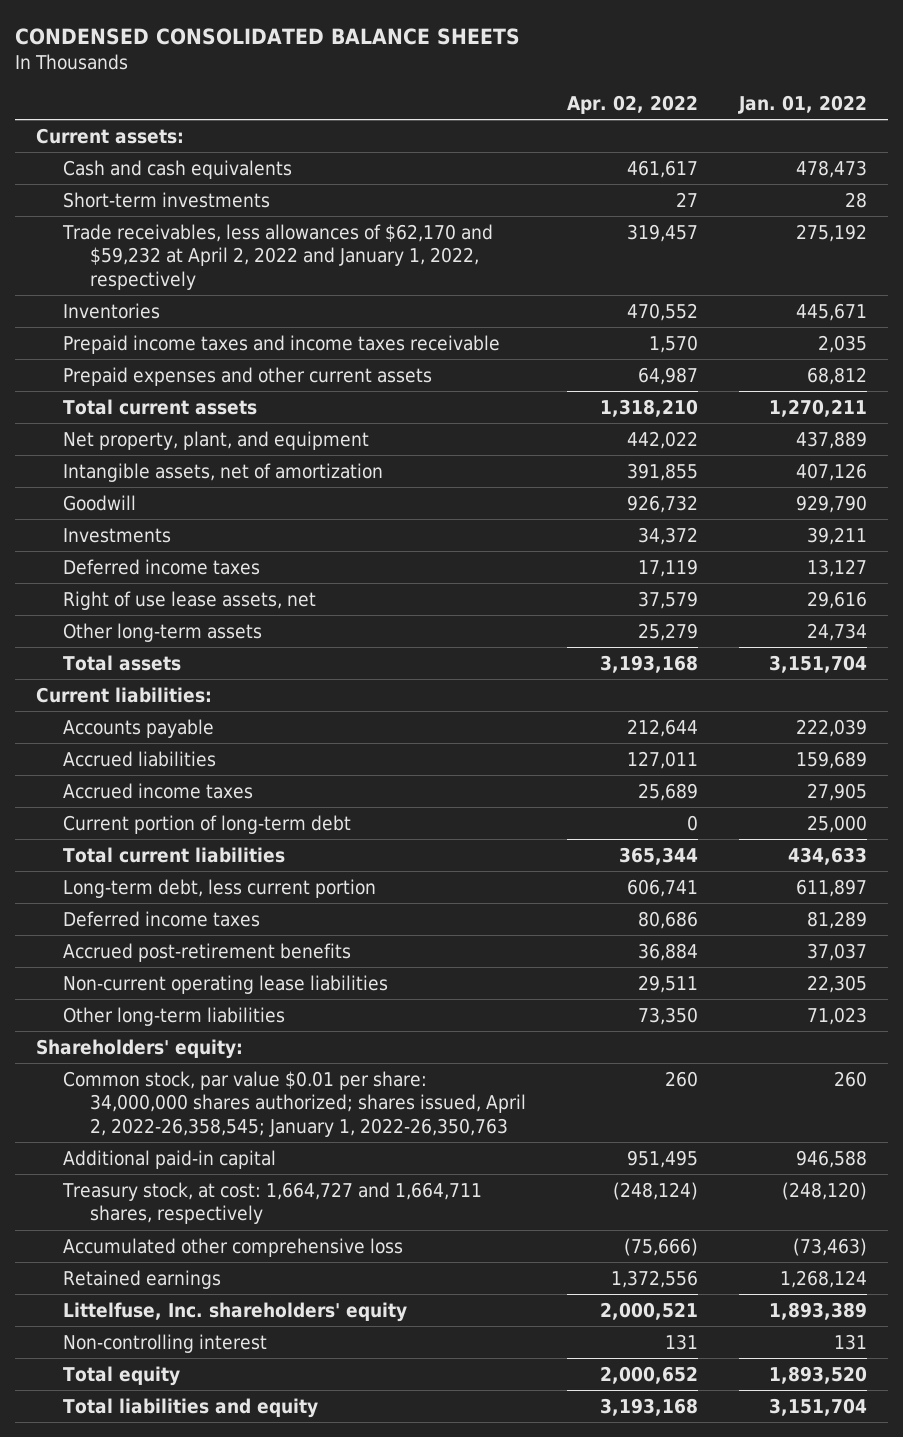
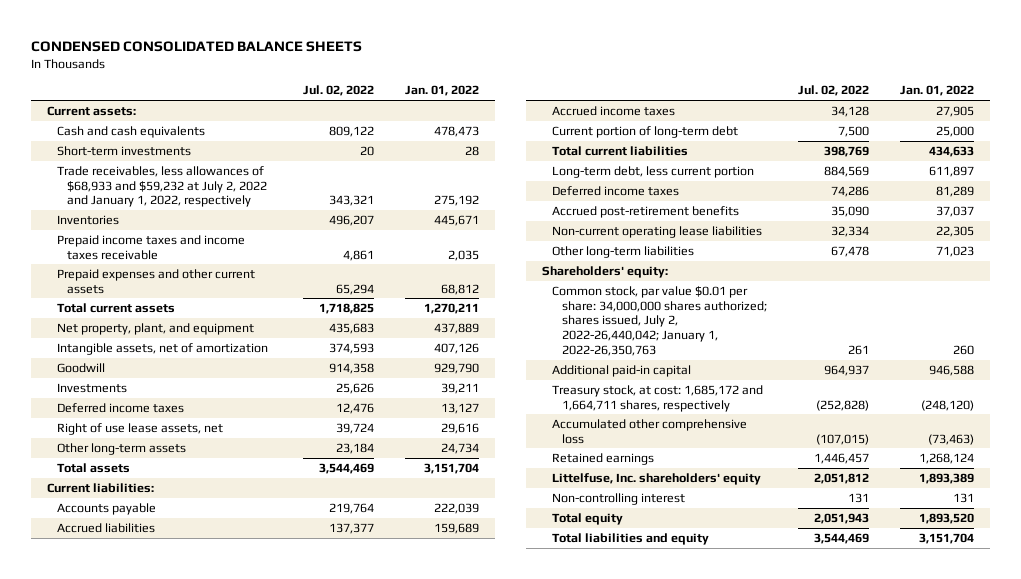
[567,94,699,114] Apr. 02, 2022 -> none
none -> [303,85,375,97] Jul. 02, 2022
[61,223,493,290] Trade receivables, less allowances of $62,170 and $59,232 at April 2, 2022 and January 1, 2022, respectively -> [57,165,267,208] Trade receivables, less allowances of $68,933 and $59,232 at July 2, 2022 and January 1, 2022, respectively
[62,1070,526,1137] Common stock, par value $0.01 per share: 34,000,000 shares authorized; shares issued, April 2, 2022-26,358,545; January 1, 2022-26,350,763 -> [551,285,767,356] Common stock, par value $0.01 per share: 34,000,000 shares authorized; shares issued, July 2, 2022-26,440,042; January 1, 2022-26,350,763
[61,1181,482,1225] Treasury stock, at cost: 1,664,727 and 1,664,711 shares, respectively -> [551,384,763,412] Treasury stock, at cost: 1,685,172 and 1,664,711 shares, respectively

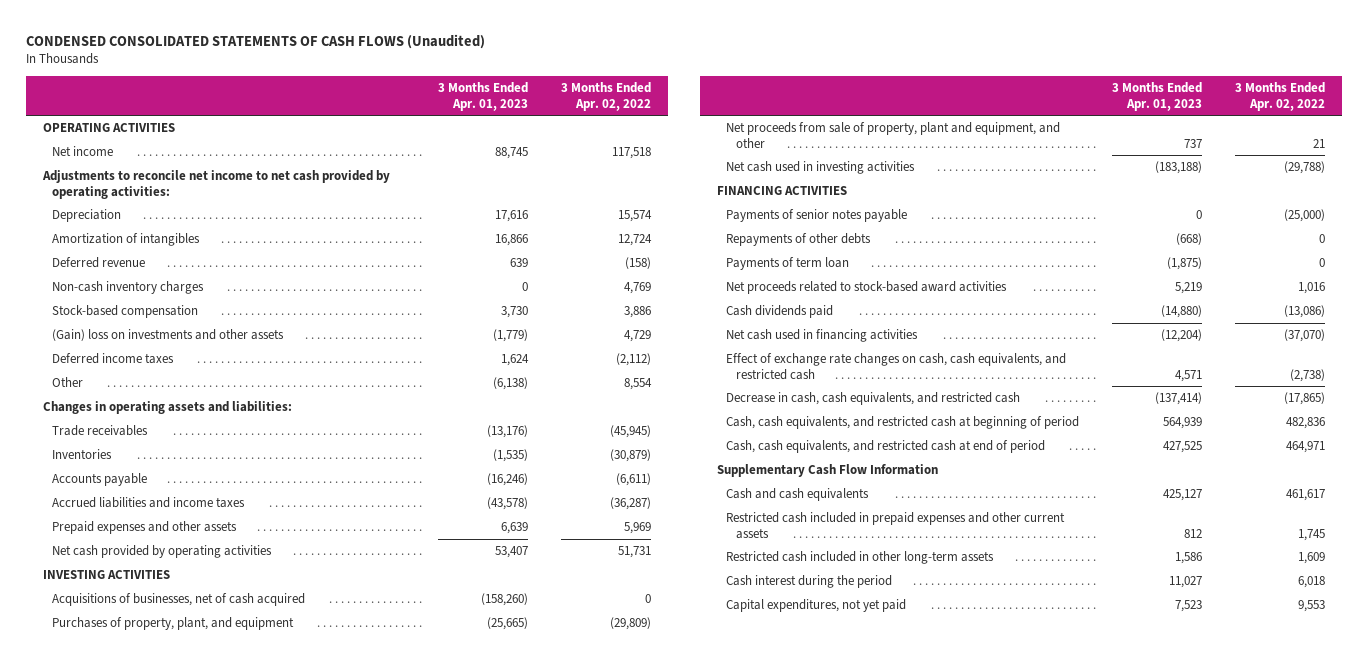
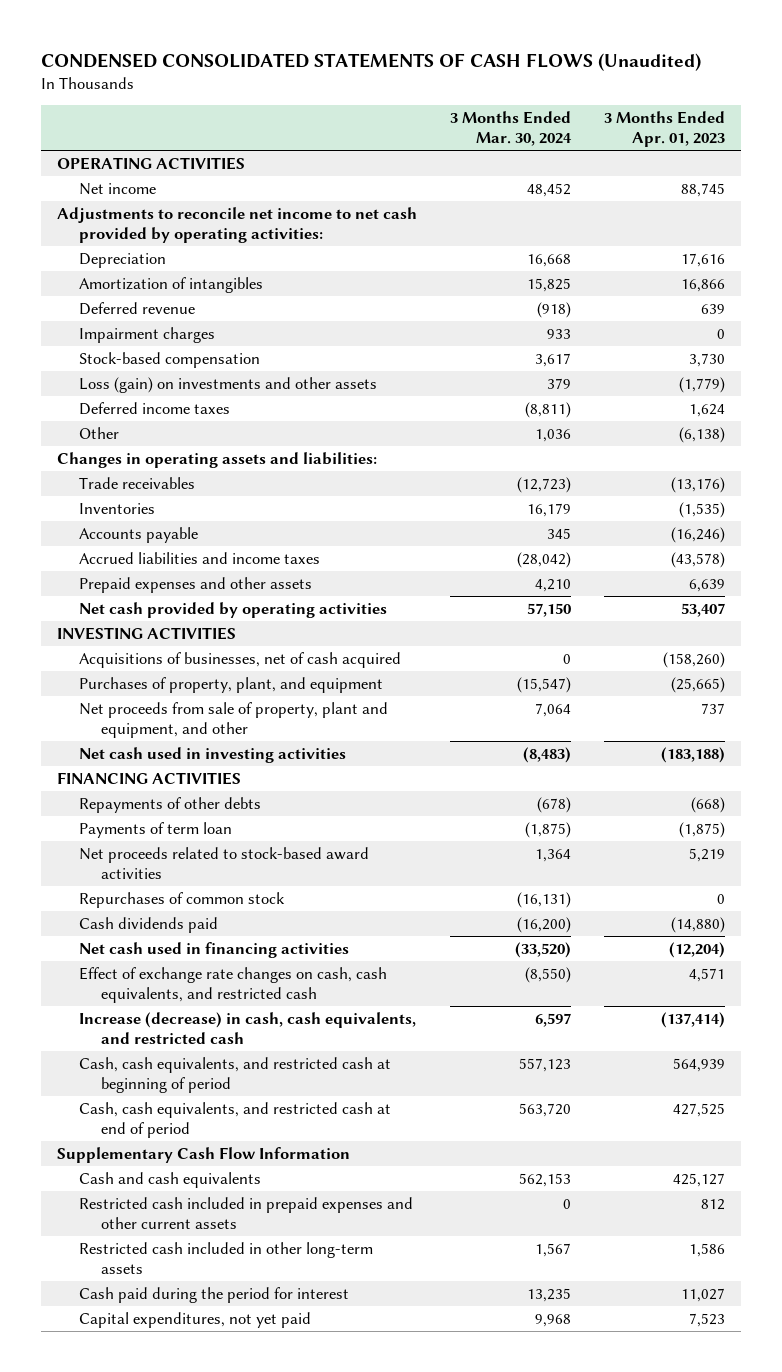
[561,82,652,111] 3 Months Ended Apr. 02, 2022 -> none
none -> [450,110,573,147] 3 Months Ended Mar. 30, 2024
[52,281,205,295] Non-cash inventory charges -> none
none -> [79,326,216,343] Impairment charges
[52,329,285,342] (Gain) loss on investments and other assets -> [79,376,378,393] Loss (gain) on investments and other assets
[726,209,908,223] Payments of senior notes payable -> none
none -> [79,891,286,908] Repurchases of common stock
[726,392,1021,406] Decrease in cash, cash equivalents, and restricted cash -> [79,1011,417,1044] Increase (decrease) in cash, cash equivalents, and restricted cash
[726,575,893,589] Cash interest during the period -> [79,1286,350,1303] Cash paid during the period for interest

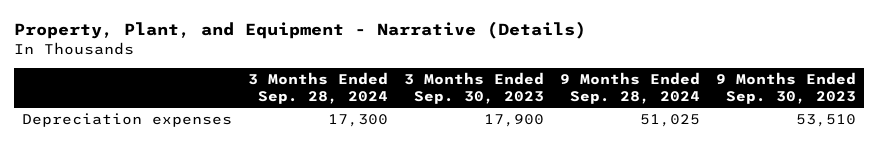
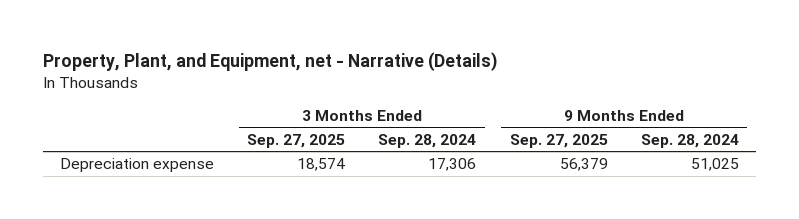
[13,21,586,40] Property, Plant, and Equipment - Narrative (Details) -> [43,52,499,72] Property, Plant, and Equipment, net - Narrative (Details)
[403,72,544,104] 3 Months Ended Sep. 30, 2023 -> none
[716,72,857,104] 9 Months Ended Sep. 30, 2023 -> none
none -> [247,133,346,148] Sep. 27, 2025
none -> [509,133,608,148] Sep. 27, 2025
[21,113,232,128] Depreciation expenses -> [59,158,214,173] Depreciation expense
[327,114,388,128] 17,300 -> [428,158,477,172] 17,306

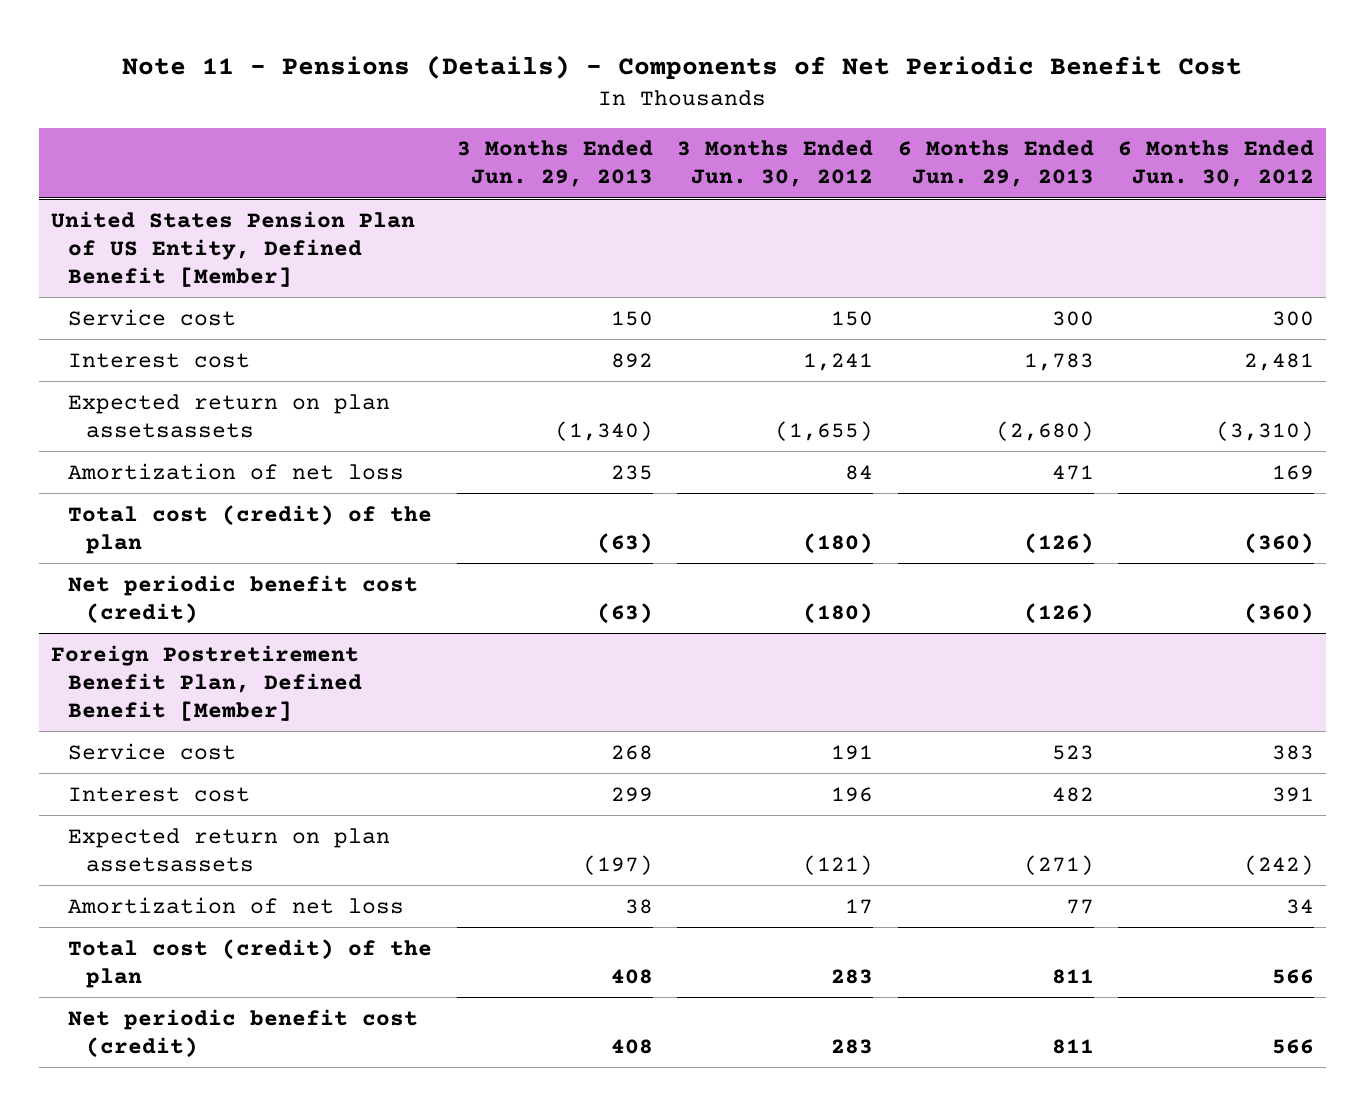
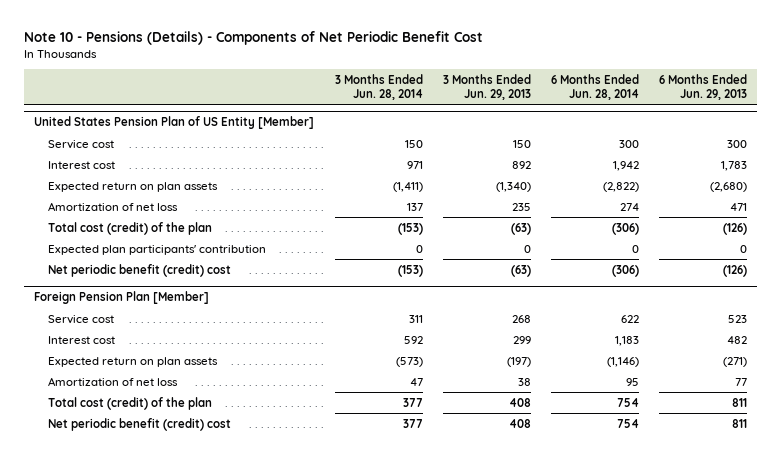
[122,54,1243,80] Note 11 - Pensions (Details) - Components of Net Periodic Benefit Cost -> [24,31,484,46] Note 10 - Pensions (Details) - Components of Net Periodic Benefit Cost
[677,140,874,188] 3 Months Ended Jun. 30, 2012 -> none
[1117,140,1314,188] 6 Months Ended Jun. 30, 2012 -> none
none -> [334,73,423,100] 3 Months Ended Jun. 28, 2014
none -> [551,73,640,100] 6 Months Ended Jun. 28, 2014
[50,210,415,287] United States Pension Plan of US Entity, Defined Benefit [Member] -> [34,116,315,130] United States Pension Plan of US Entity [Member]
[68,393,391,438] Expected return on plan assetsassets -> [48,181,219,192] Expected return on plan assets
[50,644,363,721] Foreign Postretirement Benefit Plan, Defined Benefit [Member] -> none
none -> [48,244,267,255] Expected plan participants' contribution
[68,574,419,624] Net periodic benefit cost (credit) -> [48,263,232,277] Net periodic benefit (credit) cost
none -> [34,291,210,305] Foreign Pension Plan [Member]
[68,827,391,872] Expected return on plan assetsassets -> [48,356,219,367] Expected return on plan assets
[68,1008,419,1058] Net periodic benefit cost (credit) -> [48,417,232,431] Net periodic benefit (credit) cost

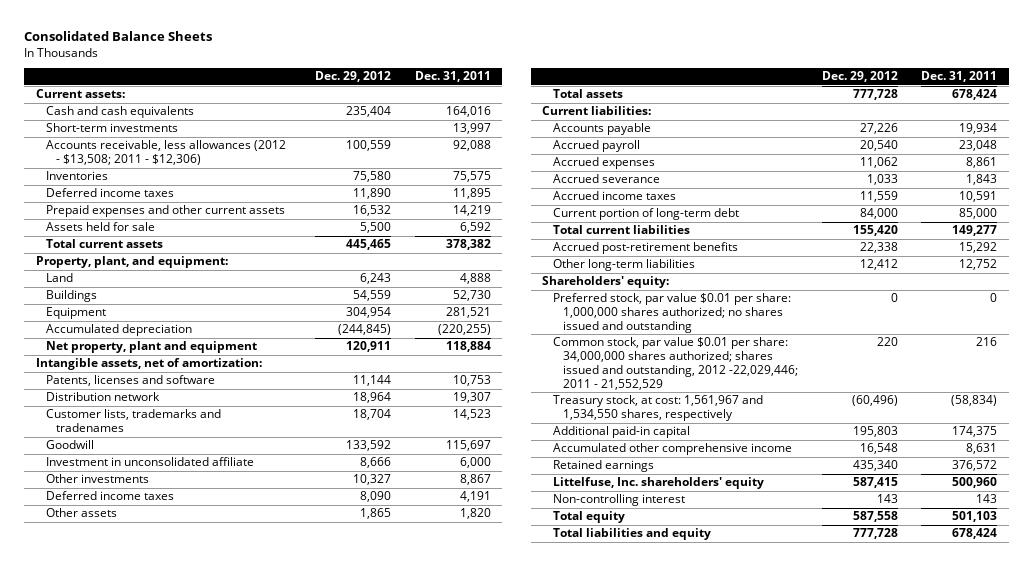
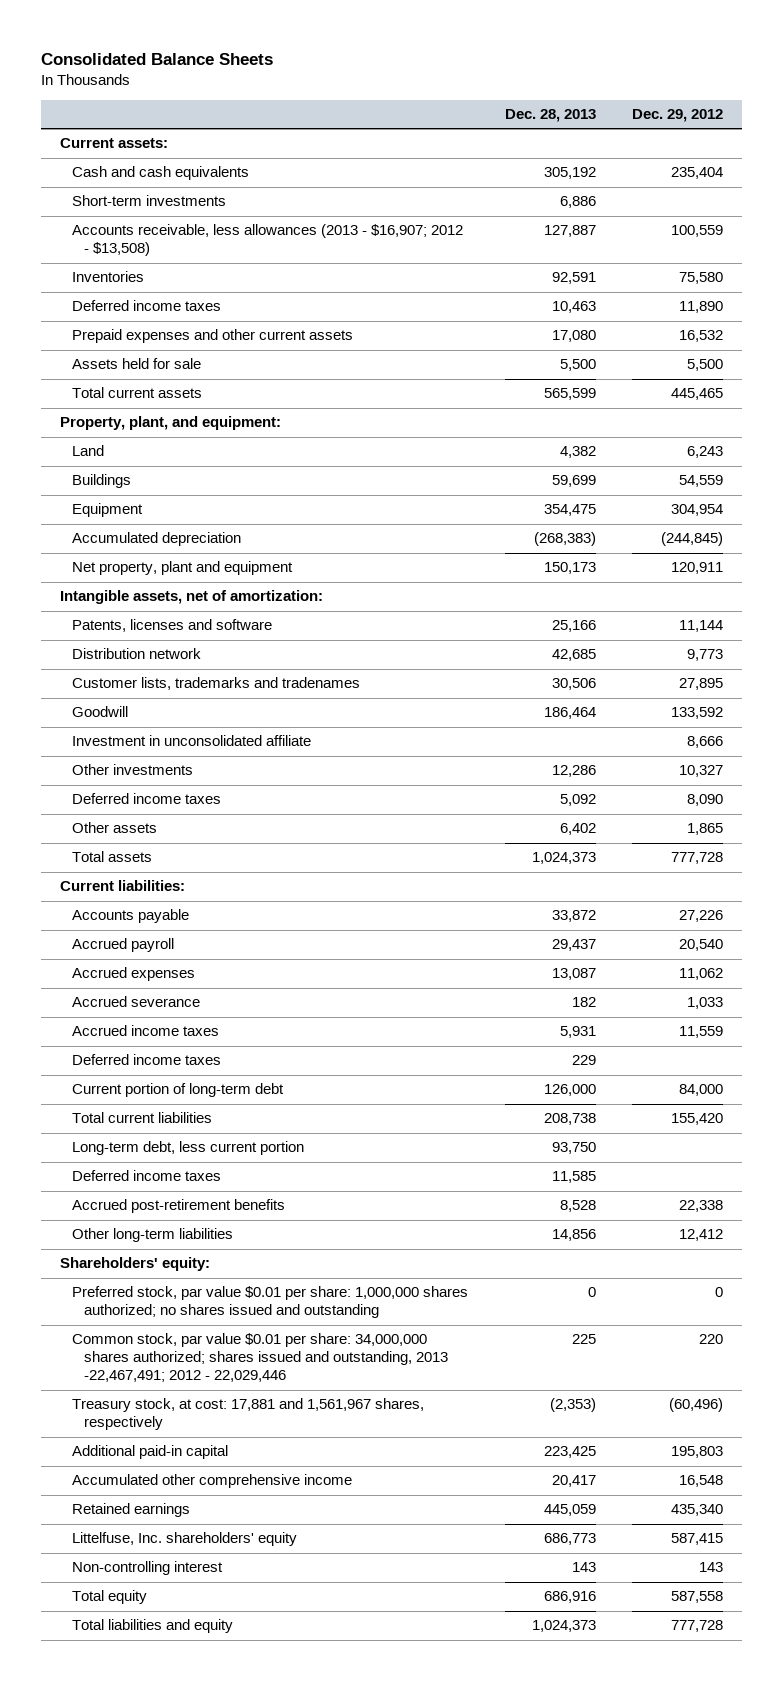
[414,71,491,83] Dec. 31, 2011 -> none
none -> [504,109,596,123] Dec. 28, 2013
[46,140,287,166] Accounts receivable, less allowances (2012 - $13,508; 2011 - $12,306) -> [71,224,463,257] Accounts receivable, less allowances (2013 - $16,907; 2012 - $13,508)
[352,392,391,404] 18,964 -> [687,649,724,662] 9,773
[352,409,391,421] 18,704 -> [679,678,724,691] 27,895
none -> [71,1054,221,1066] Deferred income taxes
none -> [71,1141,304,1156] Long-term debt, less current portion
none -> [71,1170,221,1182] Deferred income taxes
[552,337,799,390] Common stock, par value $0.01 per share: 34,000,000 shares authorized; shares issued and outstanding, 2012 -22,029,446; 2011 - 21,552,529 -> [71,1333,449,1383] Common stock, par value $0.01 per share: 34,000,000 shares authorized; shares issued and outstanding, 2013 -22,467,491; 2012 - 22,029,446
[552,395,763,422] Treasury stock, at cost: 1,561,967 and 1,534,550 shares, respectively -> [71,1398,424,1431] Treasury stock, at cost: 17,881 and 1,561,967 shares, respectively

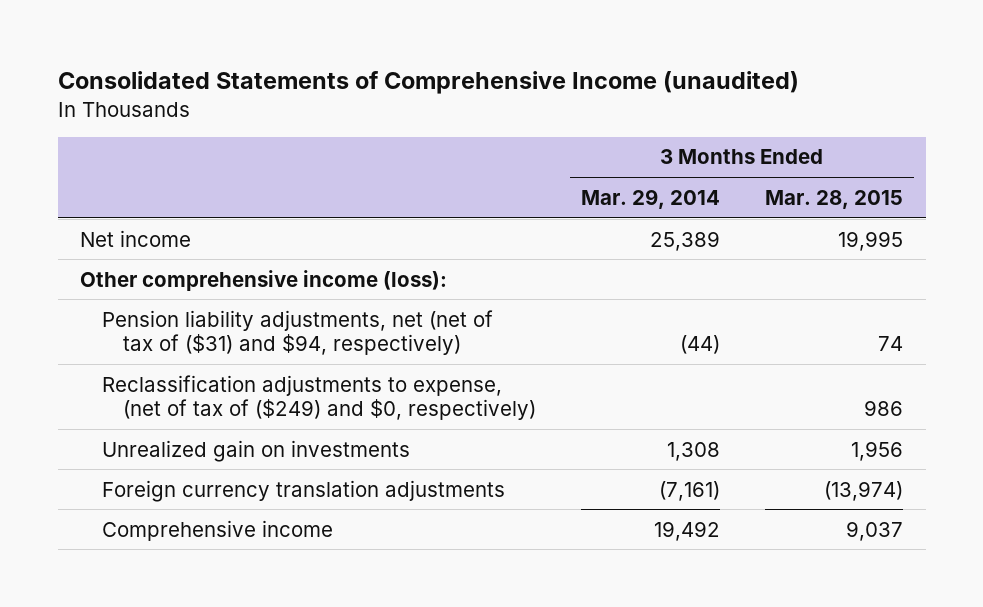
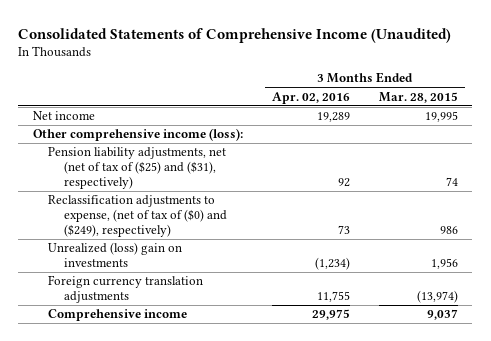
[57,71,799,95] Consolidated Statements of Comprehensive Income (unaudited) -> [18,27,452,43] Consolidated Statements of Comprehensive Income (Unaudited)
[580,188,720,209] Mar. 29, 2014 -> none
none -> [271,91,350,104] Apr. 02, 2016
[101,309,493,356] Pension liability adjustments, net (net of tax of ($31) and $94, respectively) -> [48,147,227,190] Pension liability adjustments, net (net of tax of ($25) and ($31), respectively)
[101,374,536,421] Reclassification adjustments to expense, (net of tax of ($249) and $0, respectively) -> [48,195,227,238] Reclassification adjustments to expense, (net of tax of ($0) and ($249), respectively)
[101,439,410,462] Unrealized gain on investments -> [48,242,183,268] Unrealized (loss) gain on investments

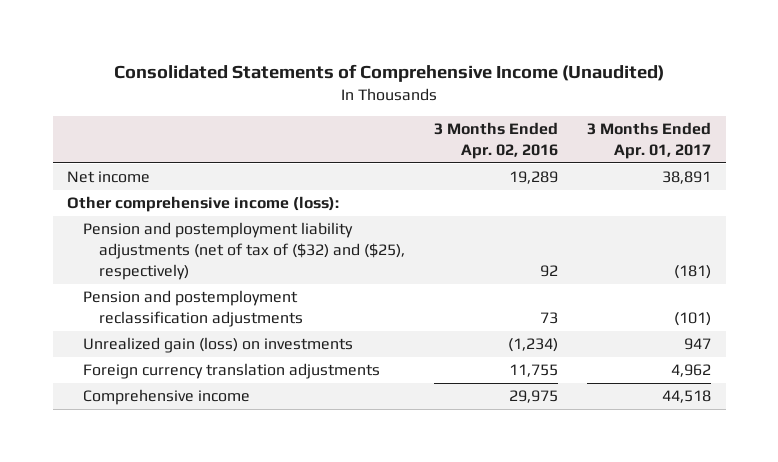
[378,91,458,103] Mar. 28, 2015 -> none
none -> [587,122,712,159] 3 Months Ended Apr. 01, 2017
[48,147,227,190] Pension liability adjustments, net (net of tax of ($25) and ($31), respectively) -> [83,222,405,281] Pension and postemployment liability adjustments (net of tax of ($32) and ($25), respectively)
[48,195,227,238] Reclassification adjustments to expense, (net of tax of ($0) and ($249), respectively) -> [83,290,303,328] Pension and postemployment reclassification adjustments
[48,242,183,268] Unrealized (loss) gain on investments -> [83,337,354,354] Unrealized gain (loss) on investments

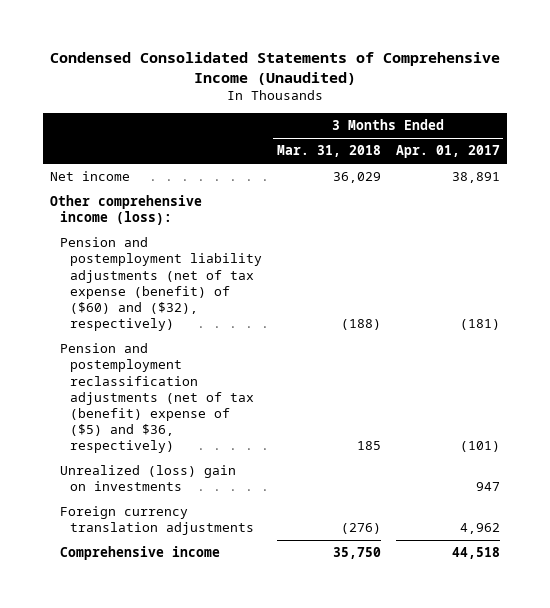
[114,63,665,82] Consolidated Statements of Comprehensive Income (Unaudited) -> [49,51,500,85] Condensed Consolidated Statements of Comprehensive Income (Unaudited)
[433,122,558,159] 3 Months Ended Apr. 02, 2016 -> none
none -> [276,145,381,158] Mar. 31, 2018
[83,222,405,281] Pension and postemployment liability adjustments (net of tax of ($32) and ($25), respectively) -> [60,237,263,332] Pension and postemployment liability adjustments (net of tax expense (benefit) of ($60) and ($32), respectively)
[83,290,303,328] Pension and postemployment reclassification adjustments -> [60,343,255,454] Pension and postemployment reclassification adjustments (net of tax (benefit) expense of ($5) and $36, respectively)
[83,337,354,354] Unrealized gain (loss) on investments -> [60,465,237,492] Unrealized (loss) gain on investments

